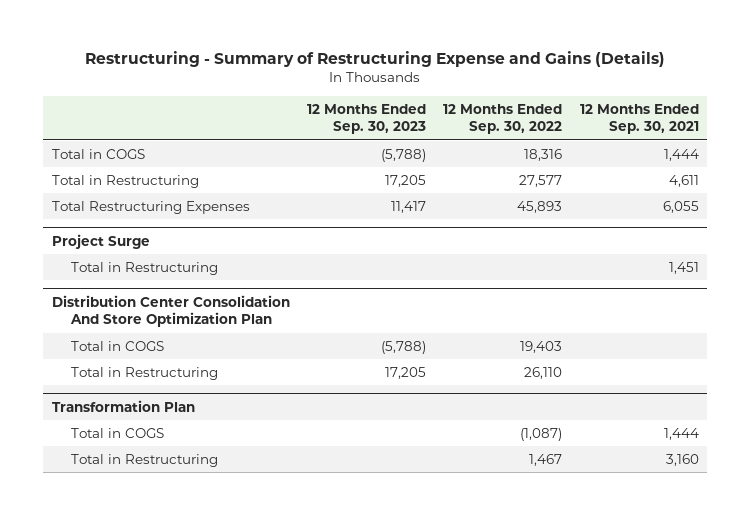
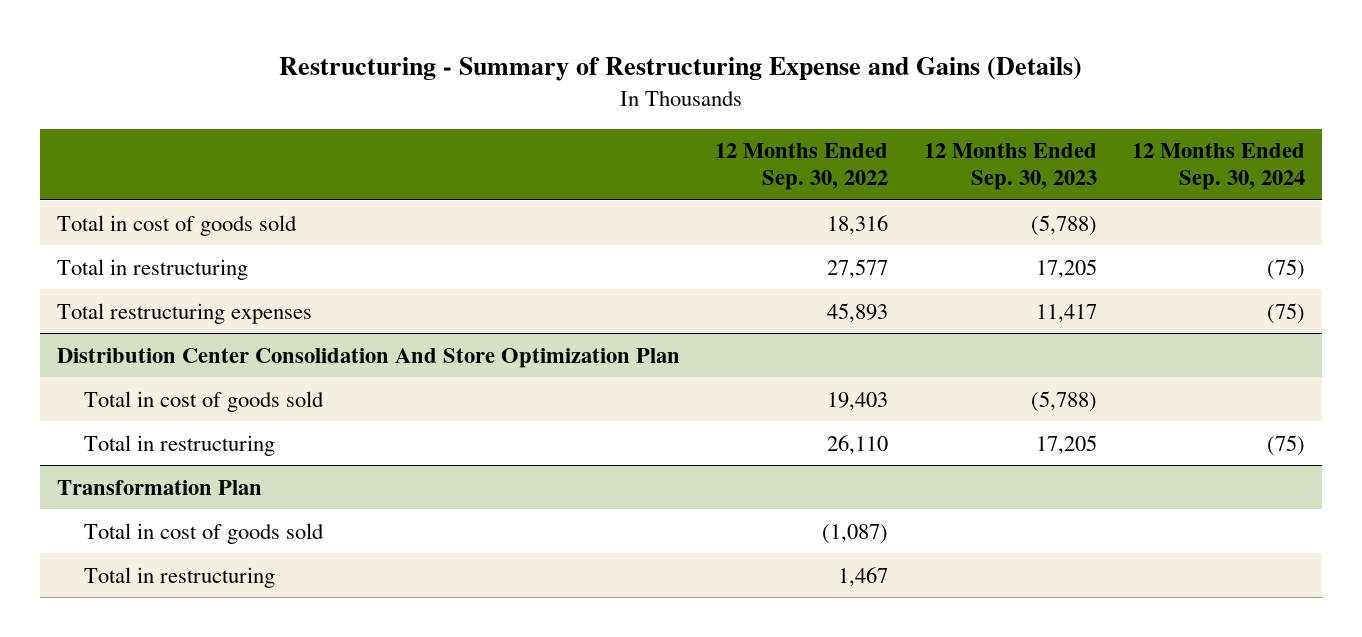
[579,103,699,135] 12 Months Ended Sep. 30, 2021 -> none
none -> [1131,143,1305,190] 12 Months Ended Sep. 30, 2024
[51,233,150,249] Project Surge -> none
[70,261,218,275] Total in Restructuring -> none
[51,148,145,159] Total in COGS -> [57,214,298,236] Total in cost of goods sold
[51,174,199,188] Total in Restructuring -> [57,258,249,280] Total in restructuring
[51,200,250,214] Total Restructuring Expenses -> [57,302,313,324] Total restructuring expenses
[70,340,164,351] Total in COGS -> [84,390,325,412] Total in cost of goods sold
[70,366,218,380] Total in Restructuring -> [84,434,276,456] Total in restructuring
[70,427,164,438] Total in COGS -> [84,522,325,544] Total in cost of goods sold
[70,453,218,467] Total in Restructuring -> [84,566,276,588] Total in restructuring

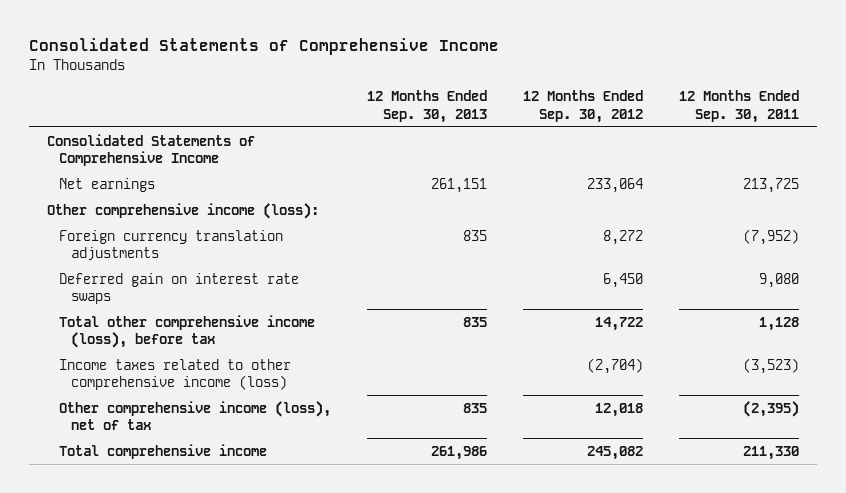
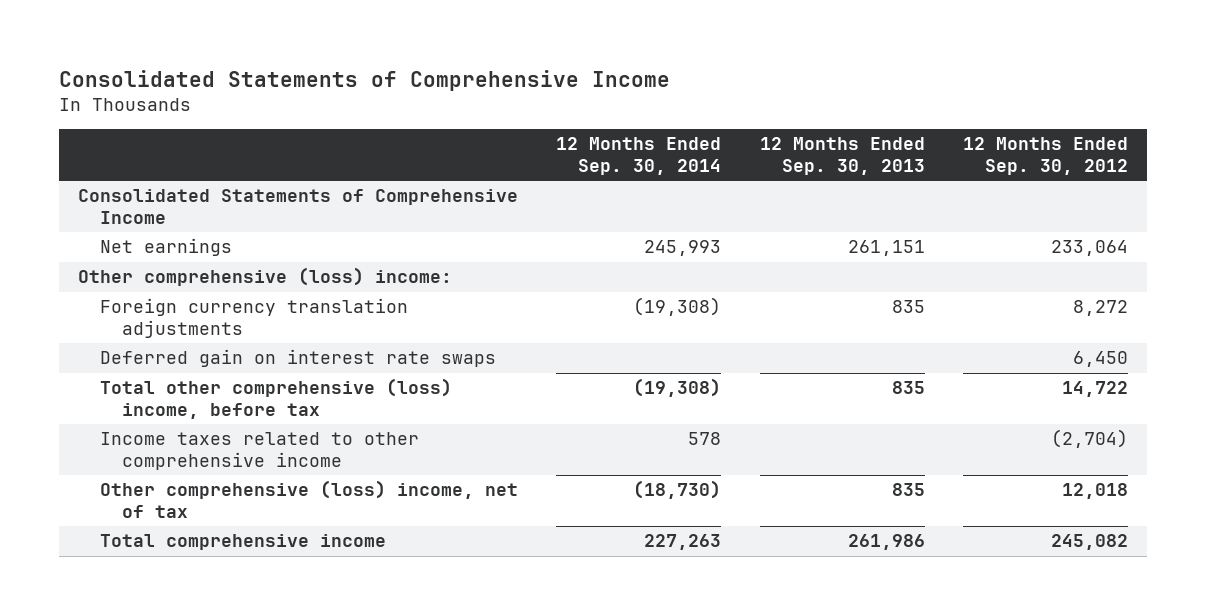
[678,90,799,123] 12 Months Ended Sep. 30, 2011 -> none
none -> [556,137,722,175] 12 Months Ended Sep. 30, 2014
[46,202,319,219] Other comprehensive income (loss): -> [78,267,453,287] Other comprehensive (loss) income:
[58,314,315,349] Total other comprehensive income (loss), before tax -> [99,378,452,420] Total other comprehensive (loss) income, before tax
[58,358,291,391] Income taxes related to other comprehensive income (loss) -> [99,432,419,471] Income taxes related to other comprehensive income
[58,400,331,431] Other comprehensive income (loss), net of tax -> [99,480,518,519] Other comprehensive (loss) income, net of tax

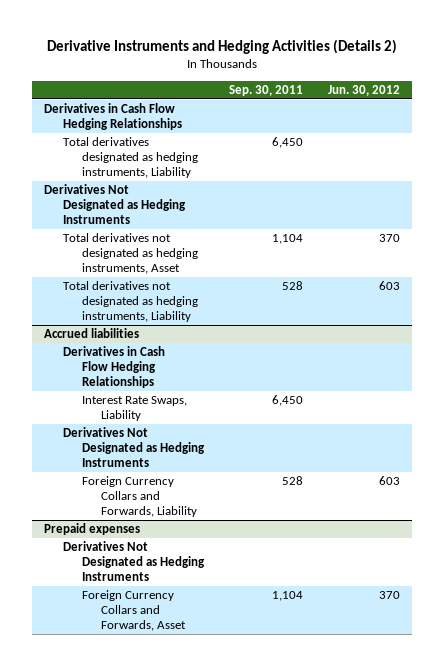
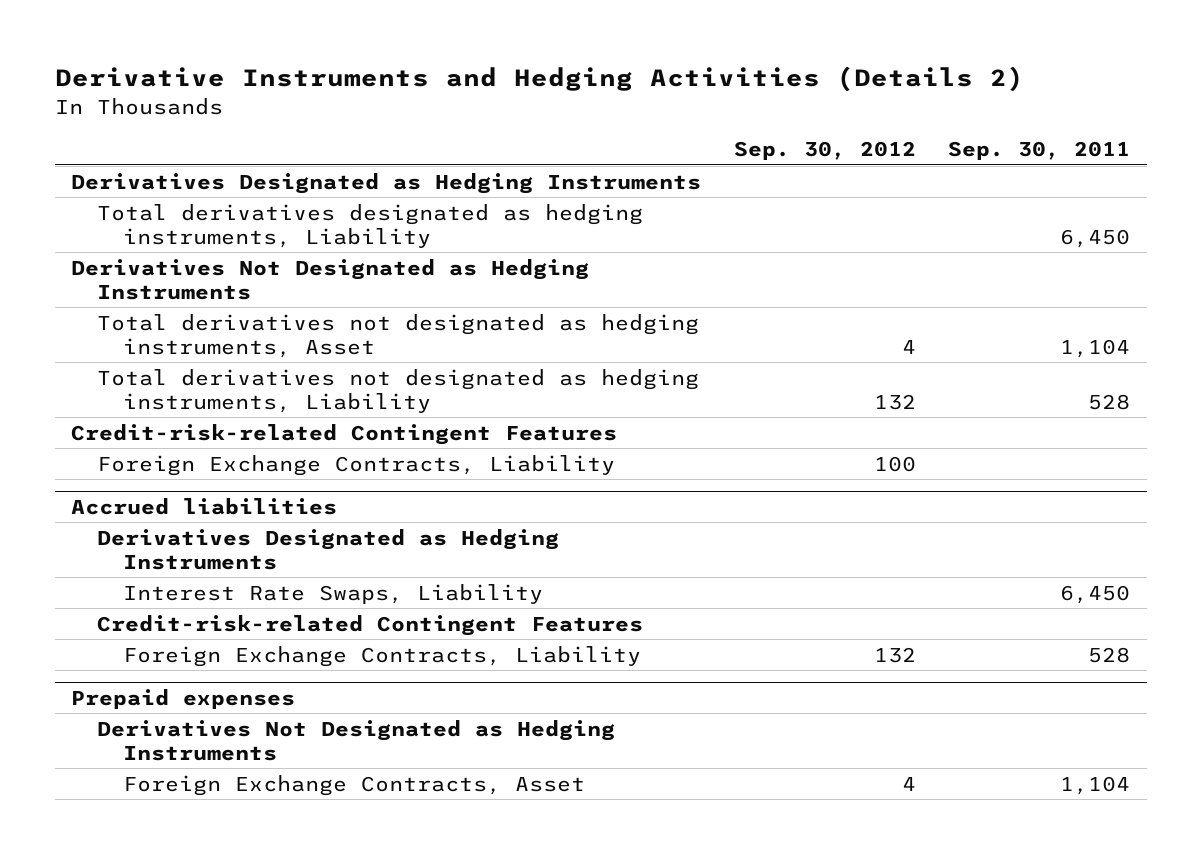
[327,84,400,96] Jun. 30, 2012 -> none
none -> [733,141,916,161] Sep. 30, 2012
[44,103,183,130] Derivatives in Cash Flow Hedging Relationships -> [71,172,702,194] Derivatives Designated as Hedging Instruments
none -> [71,423,618,445] Credit-risk-related Contingent Features
none -> [97,454,616,476] Foreign Exchange Contracts, Liability
[63,346,166,388] Derivatives in Cash Flow Hedging Relationships -> [97,528,560,570] Derivatives Designated as Hedging Instruments
[63,427,206,467] Derivatives Not Designated as Hedging Instruments -> none
none -> [97,614,644,636] Credit-risk-related Contingent Features
[82,476,198,517] Foreign Currency Collars and Forwards, Liability -> [123,645,642,667] Foreign Exchange Contracts, Liability
[82,590,187,631] Foreign Currency Collars and Forwards, Asset -> [123,774,586,796] Foreign Exchange Contracts, Asset

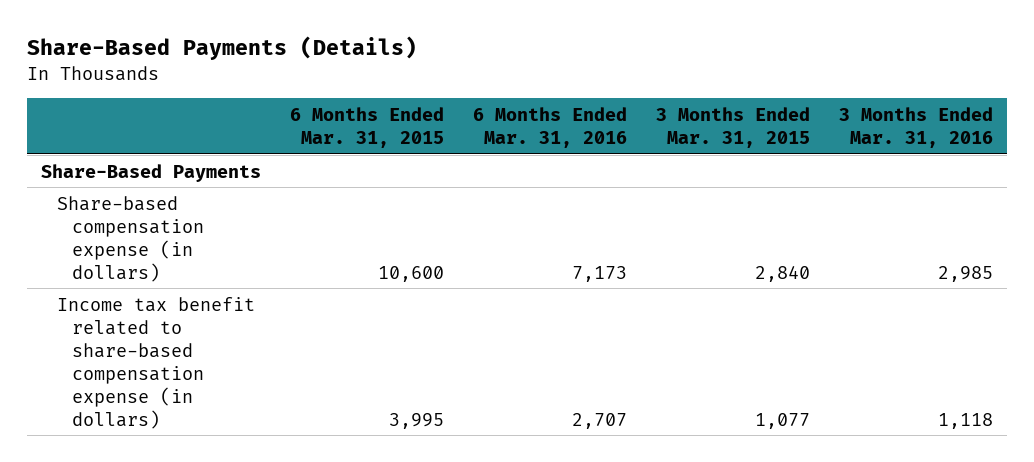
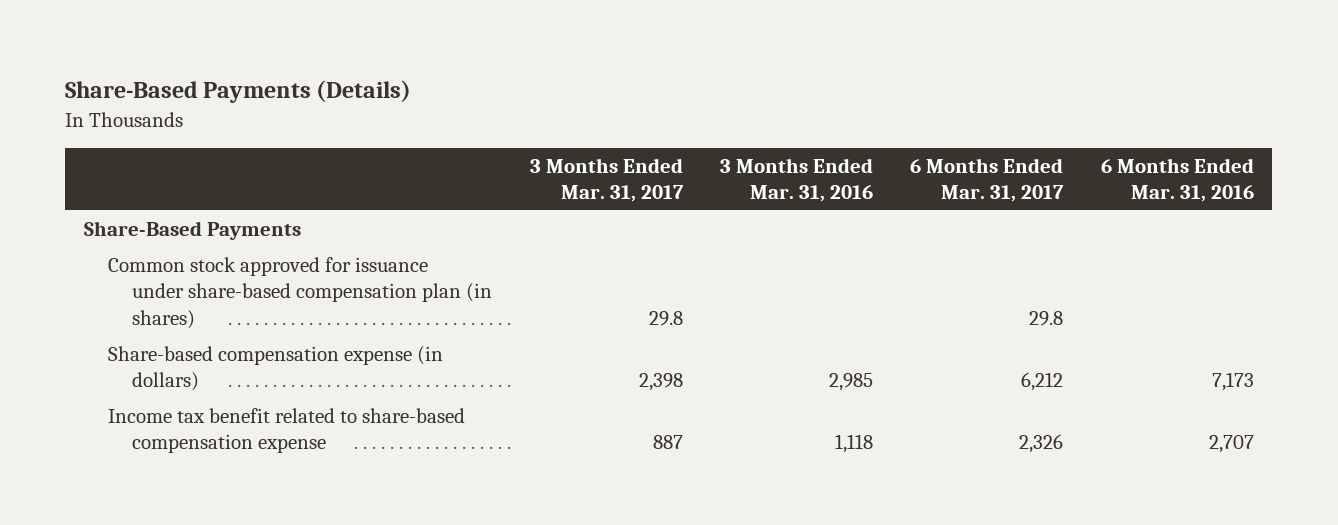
[290,106,445,148] 6 Months Ended Mar. 31, 2015 -> none
[655,106,810,148] 3 Months Ended Mar. 31, 2015 -> none
none -> [529,157,684,203] 3 Months Ended Mar. 31, 2017
none -> [910,157,1065,203] 6 Months Ended Mar. 31, 2017
none -> [108,257,493,329] Common stock approved for issuance under share-based compensation plan (in shares)
[56,296,255,429] Income tax benefit related to share-based compensation expense (in dollars) -> [108,408,466,454] Income tax benefit related to share-based compensation expense

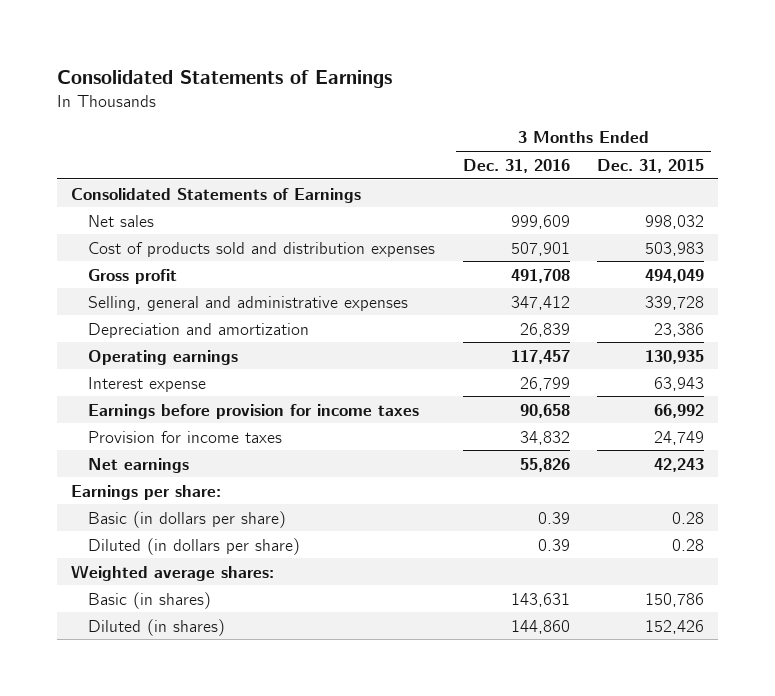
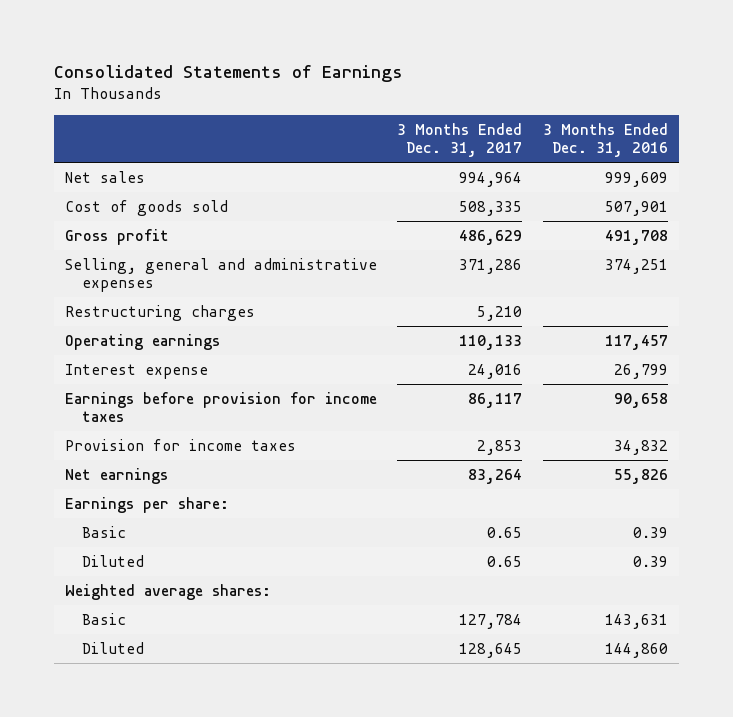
[597,158,705,173] Dec. 31, 2015 -> none
none -> [397,122,523,158] 3 Months Ended Dec. 31, 2017
[70,187,361,203] Consolidated Statements of Earnings -> none
[88,241,436,257] Cost of products sold and distribution expenses -> [64,199,228,216] Cost of goods sold
[88,322,310,338] Depreciation and amortization -> none
[510,295,570,310] 347,412 -> [605,258,669,274] 374,251
none -> [64,304,255,321] Restructuring charges
[88,510,287,528] Basic (in dollars per share) -> [82,525,127,538] Basic
[88,537,301,555] Diluted (in dollars per share) -> [82,554,145,567] Diluted
[88,591,212,609] Basic (in shares) -> [82,612,127,625] Basic
[88,618,226,636] Diluted (in shares) -> [82,641,145,654] Diluted

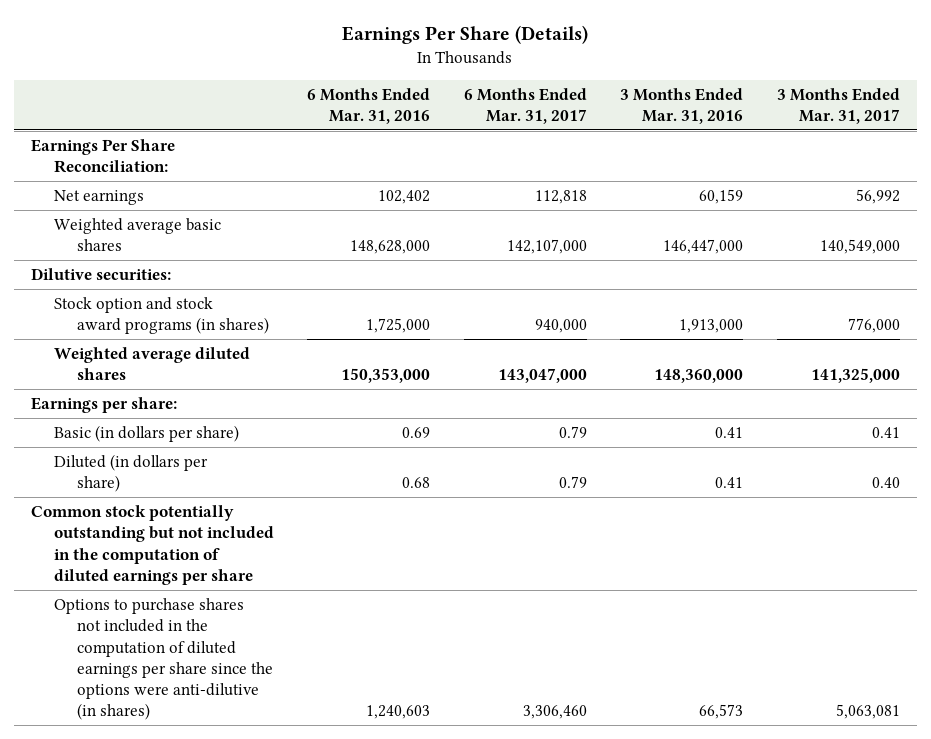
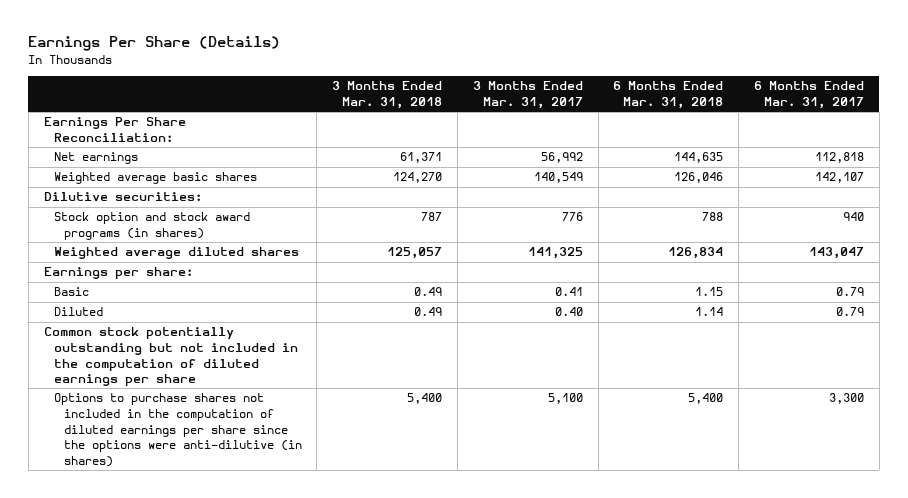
[307,87,431,124] 6 Months Ended Mar. 31, 2016 -> none
[620,87,744,124] 3 Months Ended Mar. 31, 2016 -> none
none -> [332,81,443,109] 3 Months Ended Mar. 31, 2018
none -> [613,81,724,109] 6 Months Ended Mar. 31, 2018
[506,239,587,255] 142,107,000 -> [814,172,864,184] 142,107
[819,239,900,255] 140,549,000 -> [533,172,583,184] 140,549
[534,319,587,334] 940,000 -> [842,212,864,222] 940
[847,318,900,334] 776,000 -> [561,212,583,222] 776
[497,368,587,384] 143,047,000 -> [808,247,864,260] 143,047
[810,368,900,384] 141,325,000 -> [527,247,583,260] 141,325
[53,424,239,442] Basic (in dollars per share) -> [53,287,89,297] Basic
[53,453,208,493] Diluted (in dollars per share) -> [53,307,103,317] Diluted
[522,705,587,720] 3,306,460 -> [828,393,864,405] 3,300
[835,704,900,720] 5,063,081 -> [547,393,583,405] 5,100

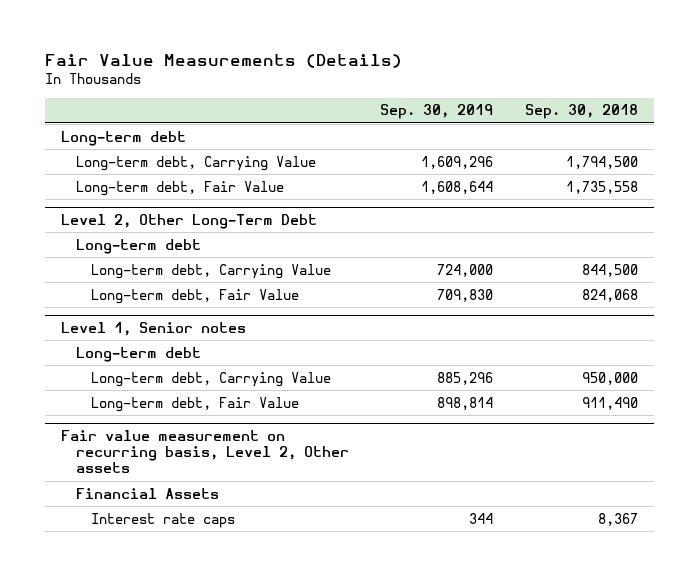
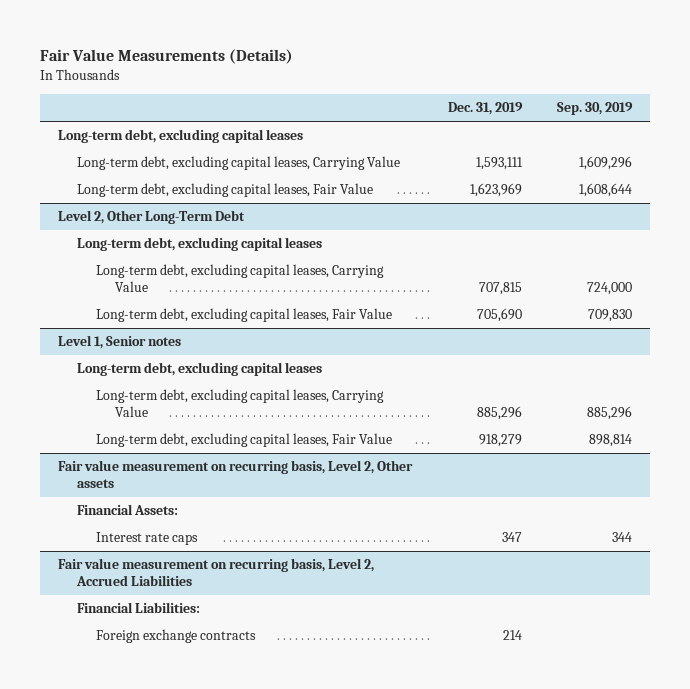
[525,104,639,120] Sep. 30, 2018 -> none
none -> [447,102,523,116] Dec. 31, 2019
[60,130,186,146] Long-term debt -> [57,129,303,144] Long-term debt, excluding capital leases
[75,155,316,171] Long-term debt, Carrying Value -> [76,156,400,171] Long-term debt, excluding capital leases, Carrying Value
[75,180,284,196] Long-term debt, Fair Value -> [76,183,373,198] Long-term debt, excluding capital leases, Fair Value
[75,238,201,254] Long-term debt -> [76,237,322,252] Long-term debt, excluding capital leases
[90,263,331,279] Long-term debt, Carrying Value -> [95,264,384,292] Long-term debt, excluding capital leases, Carrying Value
[90,288,299,304] Long-term debt, Fair Value -> [95,308,392,323] Long-term debt, excluding capital leases, Fair Value
[75,346,201,362] Long-term debt -> [76,362,322,377] Long-term debt, excluding capital leases
[90,371,331,387] Long-term debt, Carrying Value -> [95,389,384,417] Long-term debt, excluding capital leases, Carrying Value
[90,396,299,412] Long-term debt, Fair Value -> [95,433,392,448] Long-term debt, excluding capital leases, Fair Value
[75,487,219,499] Financial Assets -> [76,504,178,516] Financial Assets:
none -> [57,558,374,586] Fair value measurement on recurring basis, Level 2, Accrued Liabilities
none -> [76,602,200,614] Financial Liabilities:
none -> [95,629,256,644] Foreign exchange contracts

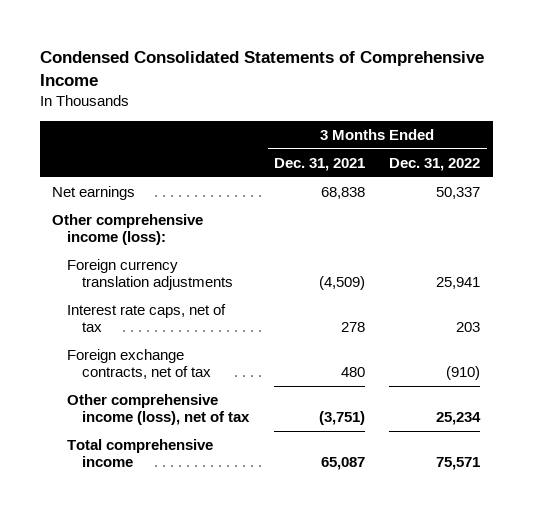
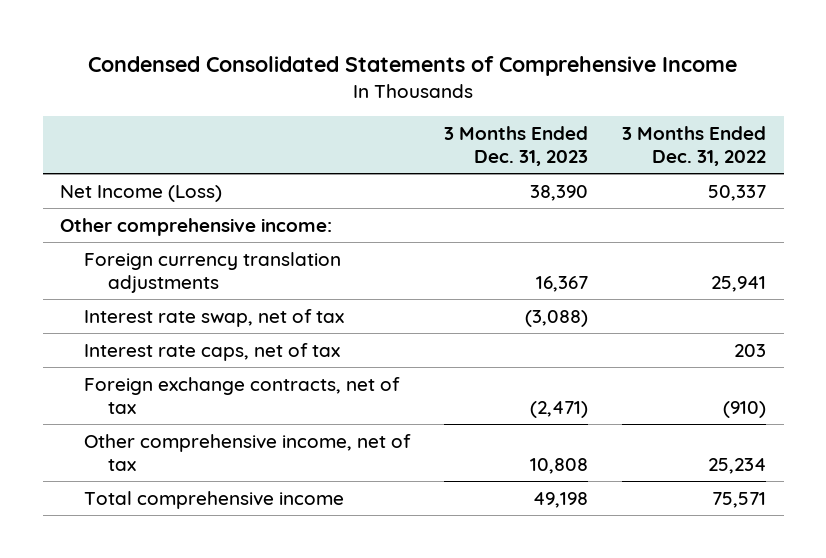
[273,157,365,171] Dec. 31, 2021 -> none
none -> [444,126,589,167] 3 Months Ended Dec. 31, 2023
[52,186,136,201] Net earnings -> [59,184,222,202] Net Income (Loss)
[52,214,204,246] Other comprehensive income (loss): -> [59,217,332,236] Other comprehensive income:
none -> [83,308,344,327] Interest rate swap, net of tax
[67,394,251,426] Other comprehensive income (loss), net of tax -> [83,433,411,471] Other comprehensive income, net of tax

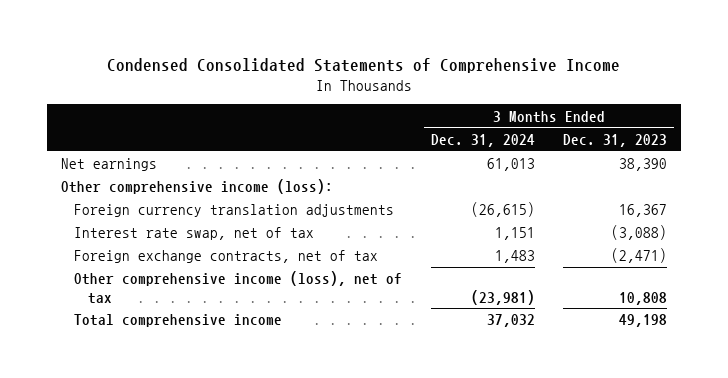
[622,126,767,167] 3 Months Ended Dec. 31, 2022 -> none
none -> [430,133,535,147] Dec. 31, 2024
[59,184,222,202] Net Income (Loss) -> [60,158,157,172] Net earnings
[59,217,332,236] Other comprehensive income: -> [60,179,333,195] Other comprehensive income (loss):
[83,342,340,361] Interest rate caps, net of tax -> none
[83,433,411,471] Other comprehensive income, net of tax -> [74,271,403,304] Other comprehensive income (loss), net of tax

